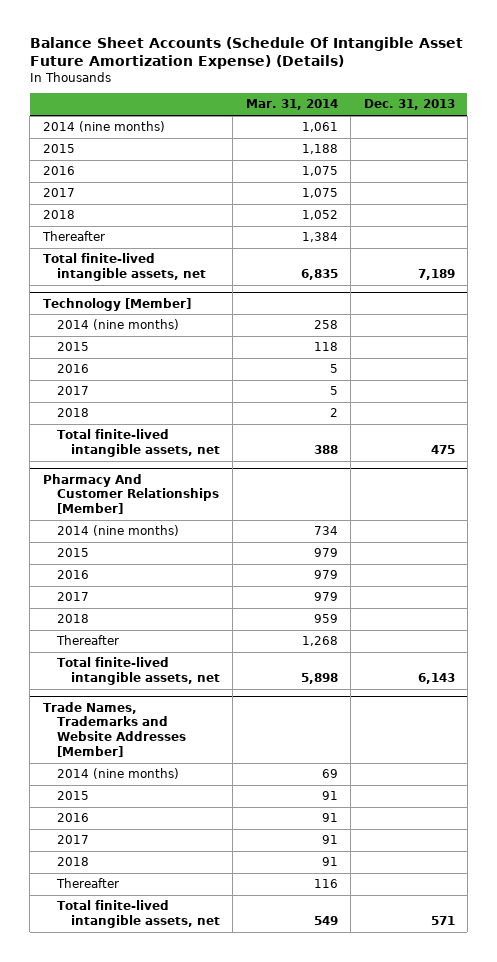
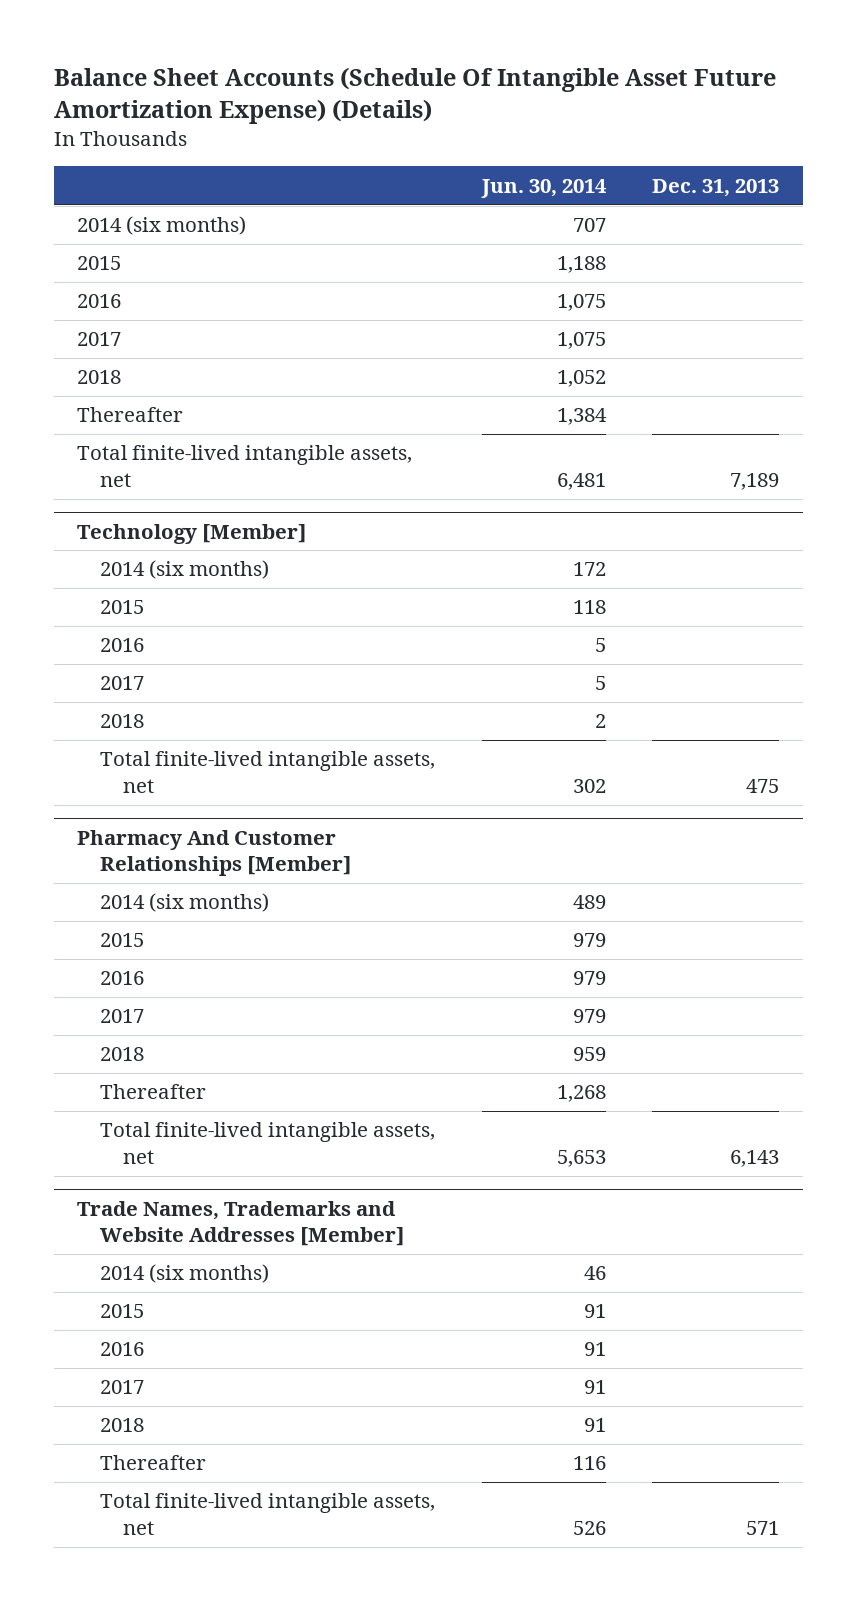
[245,99,338,111] Mar. 31, 2014 -> none
none -> [480,178,607,198] Jun. 30, 2014
[42,121,165,133] 2014 (nine months) -> [77,216,247,236] 2014 (six months)
[56,319,179,331] 2014 (nine months) -> [100,560,270,580] 2014 (six months)
[56,525,179,537] 2014 (nine months) -> [100,893,270,913] 2014 (six months)
[56,768,179,780] 2014 (nine months) -> [100,1264,270,1284] 2014 (six months)

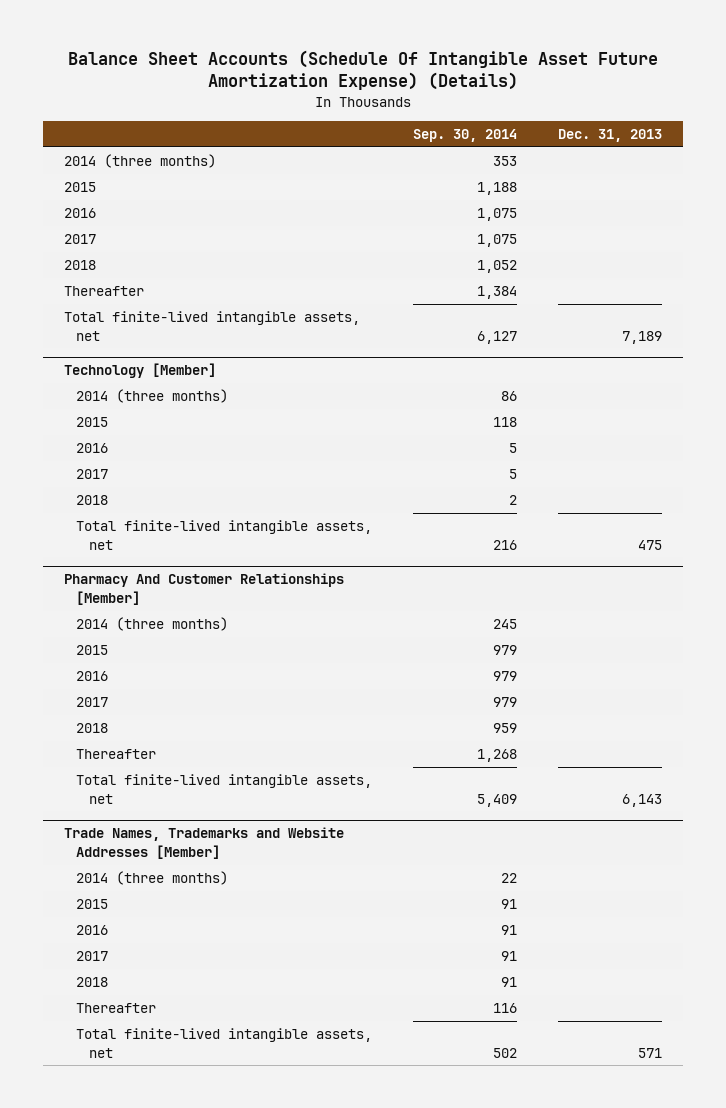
[480,178,607,198] Jun. 30, 2014 -> none
none -> [413,129,518,143] Sep. 30, 2014
[77,216,247,236] 2014 (six months) -> [63,154,216,169] 2014 (three months)
[100,560,270,580] 2014 (six months) -> [76,389,229,404] 2014 (three months)
[100,893,270,913] 2014 (six months) -> [76,617,229,632] 2014 (three months)
[100,1264,270,1284] 2014 (six months) -> [76,871,229,886] 2014 (three months)

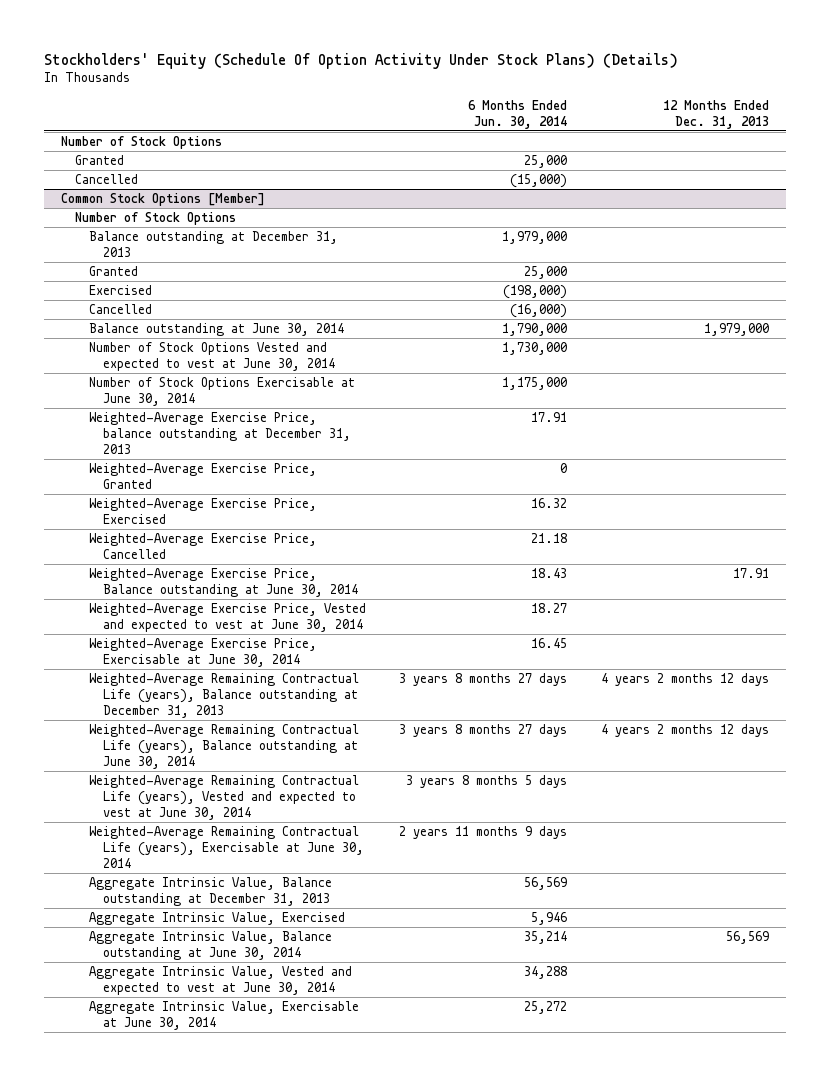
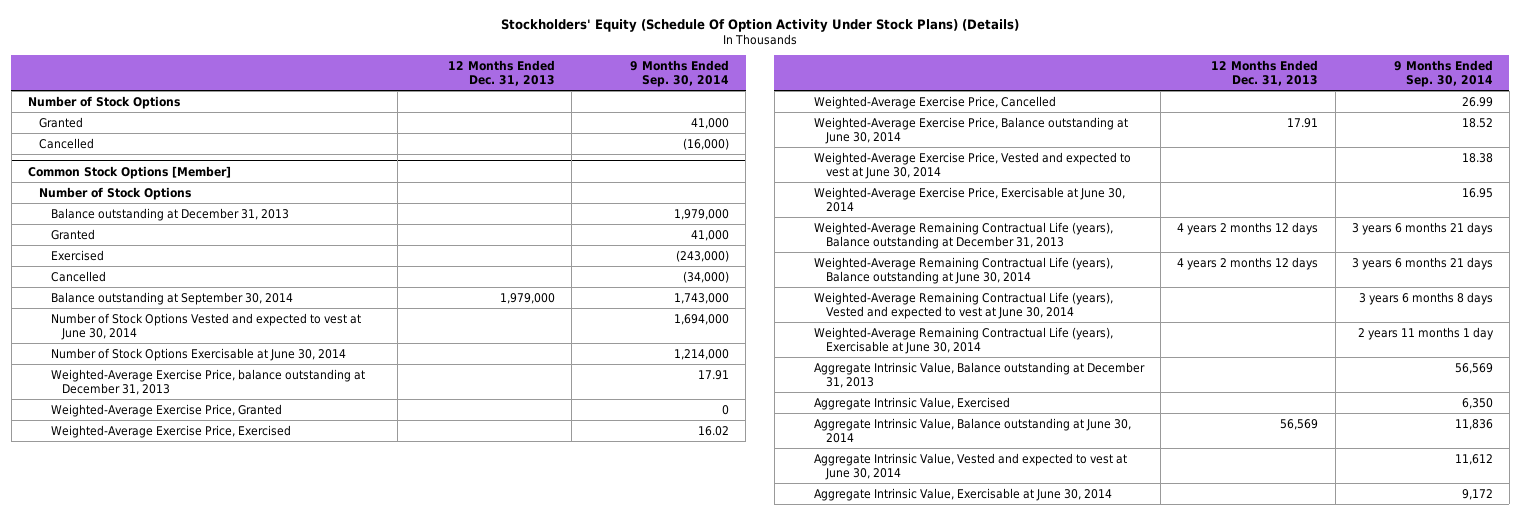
[468,99,568,129] 6 Months Ended Jun. 30, 2014 -> none
none -> [630,60,730,87] 9 Months Ended Sep. 30, 2014
[88,323,344,337] Balance outstanding at June 30, 2014 -> [50,291,293,305] Balance outstanding at September 30, 2014

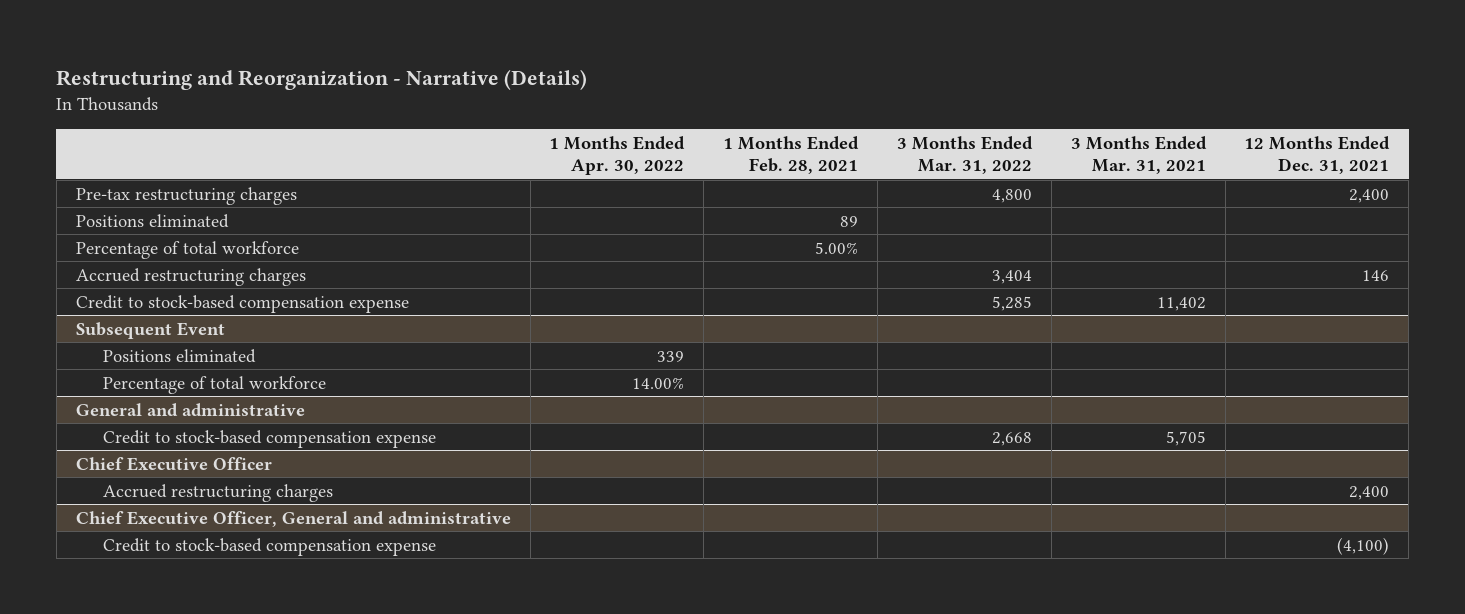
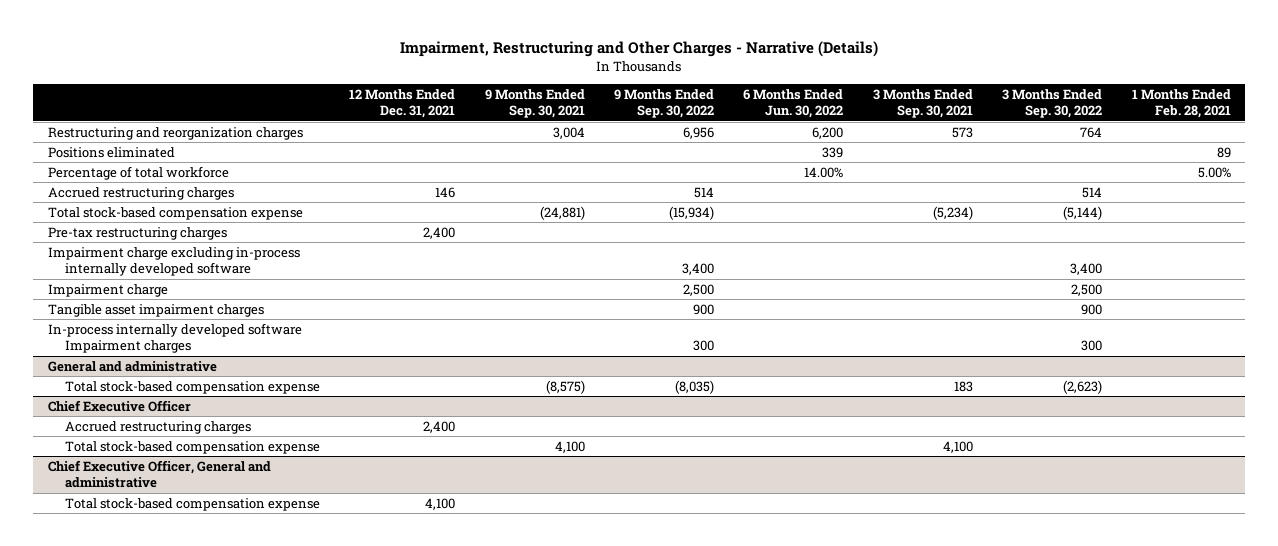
[56,69,588,91] Restructuring and Reorganization - Narrative (Details) -> [400,41,879,58] Impairment, Restructuring and Other Charges - Narrative (Details)
[549,135,686,176] 1 Months Ended Apr. 30, 2022 -> none
[896,135,1033,175] 3 Months Ended Mar. 31, 2022 -> none
[1070,135,1207,175] 3 Months Ended Mar. 31, 2021 -> none
none -> [484,88,585,119] 9 Months Ended Sep. 30, 2021
none -> [613,88,714,119] 9 Months Ended Sep. 30, 2022
none -> [743,88,844,119] 6 Months Ended Jun. 30, 2022
none -> [872,88,973,119] 3 Months Ended Sep. 30, 2021
none -> [1002,88,1103,119] 3 Months Ended Sep. 30, 2022
none -> [47,126,303,140] Restructuring and reorganization charges
[75,321,225,339] Subsequent Event -> none
[102,348,256,363] Positions eliminated -> none
[102,375,326,394] Percentage of total workforce -> none
[75,294,409,313] Credit to stock-based compensation expense -> [47,206,303,220] Total stock-based compensation expense
[75,186,297,205] Pre-tax restructuring charges -> [47,226,227,240] Pre-tax restructuring charges
none -> [47,246,300,277] Impairment charge excluding in-process internally developed software
none -> [47,283,168,297] Impairment charge
none -> [47,303,264,317] Tangible asset impairment charges
none -> [47,322,302,354] In-process internally developed software Impairment charges
[102,429,436,448] Credit to stock-based compensation expense -> [64,380,320,394] Total stock-based compensation expense
none -> [64,440,320,454] Total stock-based compensation expense
[102,537,436,556] Credit to stock-based compensation expense -> [64,497,320,511] Total stock-based compensation expense
[1337,536,1390,555] (4,100) -> [425,497,456,510] 4,100

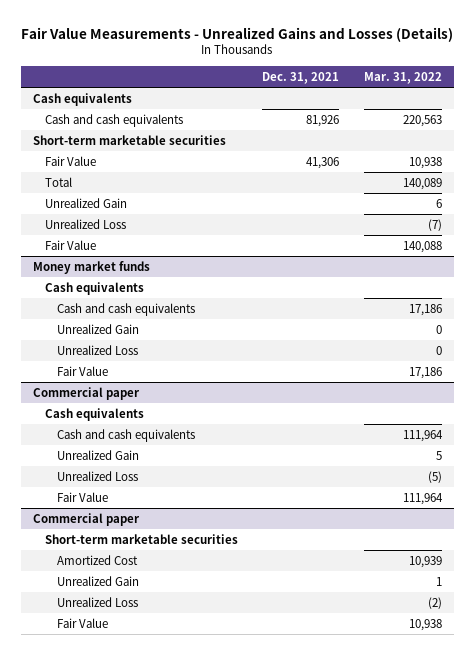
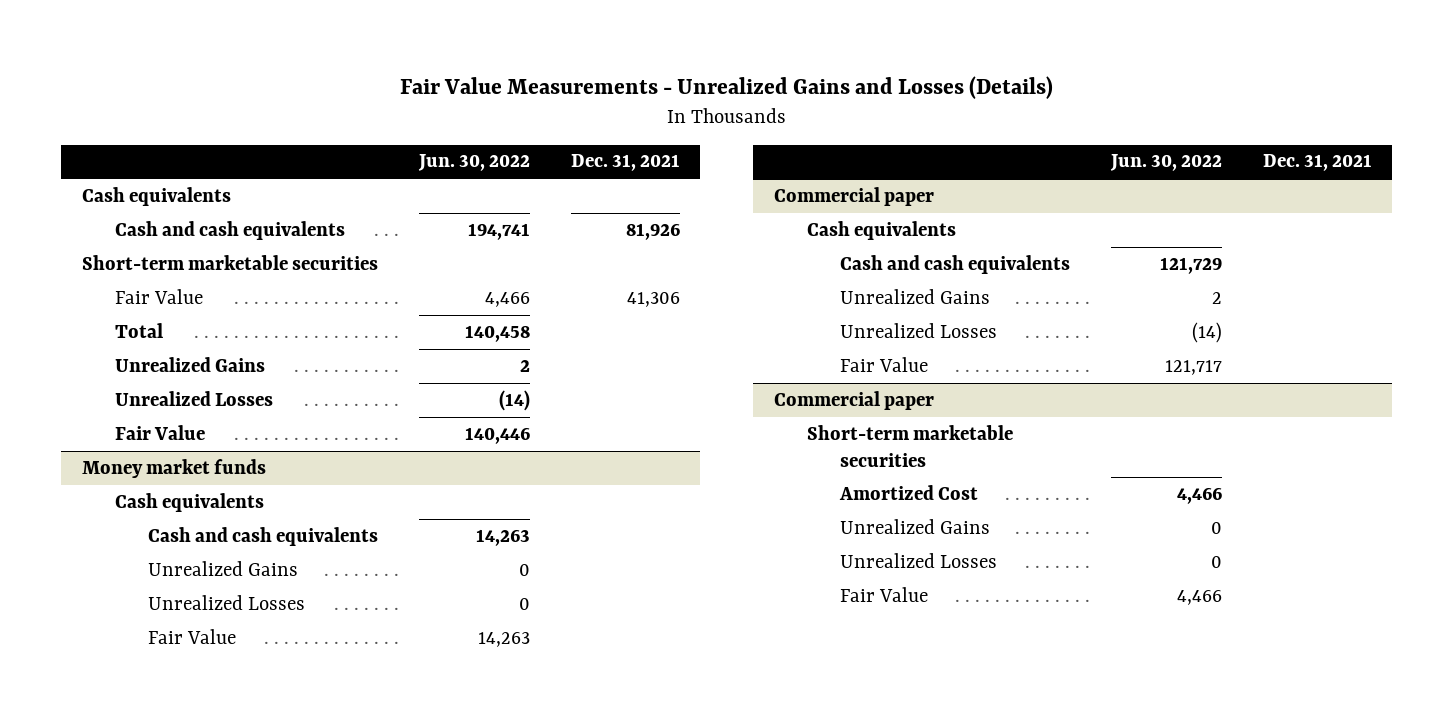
[363,71,442,84] Mar. 31, 2022 -> none
none -> [417,154,530,172] Jun. 30, 2022
[45,197,128,208] Unrealized Gain -> [114,356,265,372] Unrealized Gains
[45,218,127,229] Unrealized Loss -> [114,390,273,406] Unrealized Losses
[57,323,140,334] Unrealized Gain -> [148,560,299,576] Unrealized Gains
[57,344,139,355] Unrealized Loss -> [148,594,306,610] Unrealized Losses
[57,449,140,460] Unrealized Gain -> [840,288,991,304] Unrealized Gains
[57,470,139,481] Unrealized Loss -> [840,322,998,338] Unrealized Losses
[57,575,140,586] Unrealized Gain -> [840,518,991,534] Unrealized Gains
[57,596,139,607] Unrealized Loss -> [840,552,998,568] Unrealized Losses

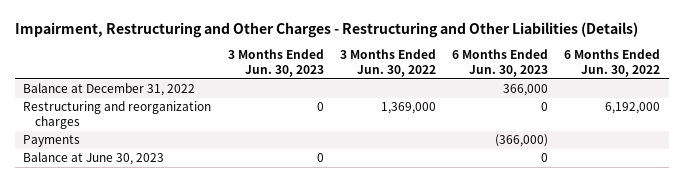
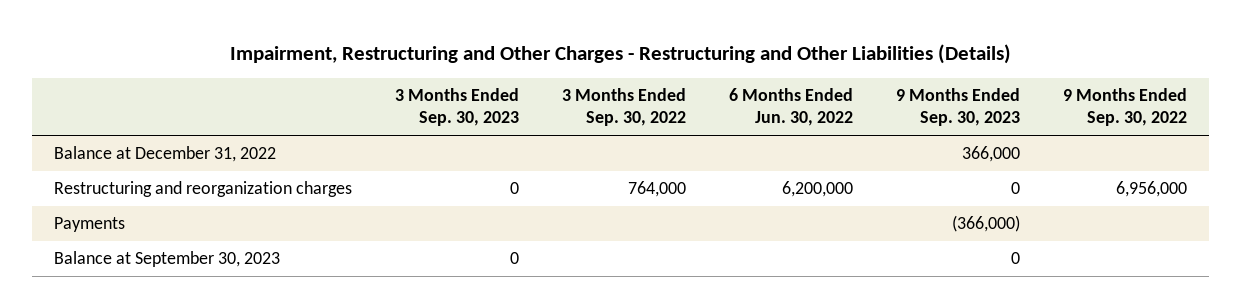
[227,49,324,78] 3 Months Ended Jun. 30, 2023 -> none
[339,49,436,78] 3 Months Ended Jun. 30, 2022 -> none
[452,49,549,78] 6 Months Ended Jun. 30, 2023 -> none
none -> [395,87,520,127] 3 Months Ended Sep. 30, 2023
none -> [562,87,687,127] 3 Months Ended Sep. 30, 2022
none -> [896,87,1021,127] 9 Months Ended Sep. 30, 2023
none -> [1063,87,1188,127] 9 Months Ended Sep. 30, 2022
[605,102,661,115] 6,192,000 -> [782,181,854,198] 6,200,000
[23,152,165,166] Balance at June 30, 2023 -> [53,251,280,268] Balance at September 30, 2023

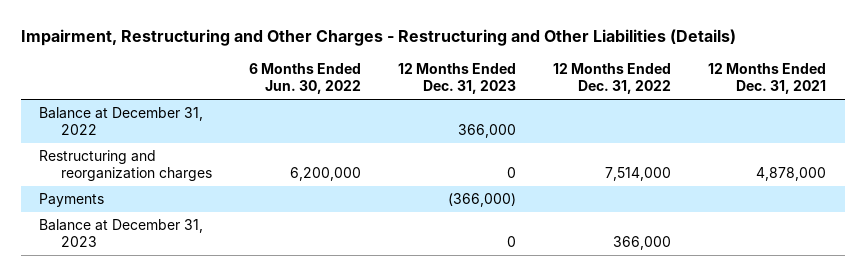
[395,87,520,127] 3 Months Ended Sep. 30, 2023 -> none
[562,87,687,127] 3 Months Ended Sep. 30, 2022 -> none
[896,87,1021,127] 9 Months Ended Sep. 30, 2023 -> none
[1063,87,1188,127] 9 Months Ended Sep. 30, 2022 -> none
none -> [398,63,517,95] 12 Months Ended Dec. 31, 2023
none -> [553,63,672,95] 12 Months Ended Dec. 31, 2022
none -> [708,63,827,95] 12 Months Ended Dec. 31, 2021
[53,251,280,268] Balance at September 30, 2023 -> [39,219,204,248] Balance at December 31, 2023

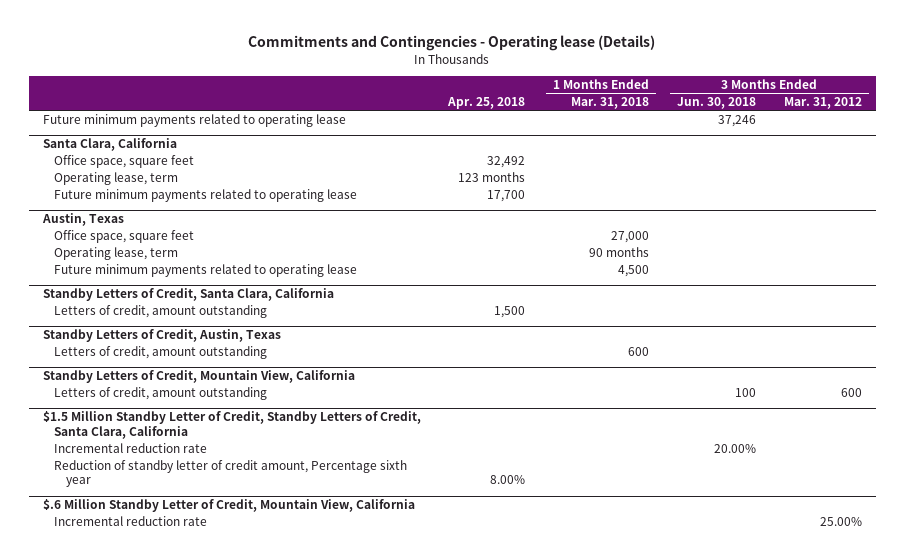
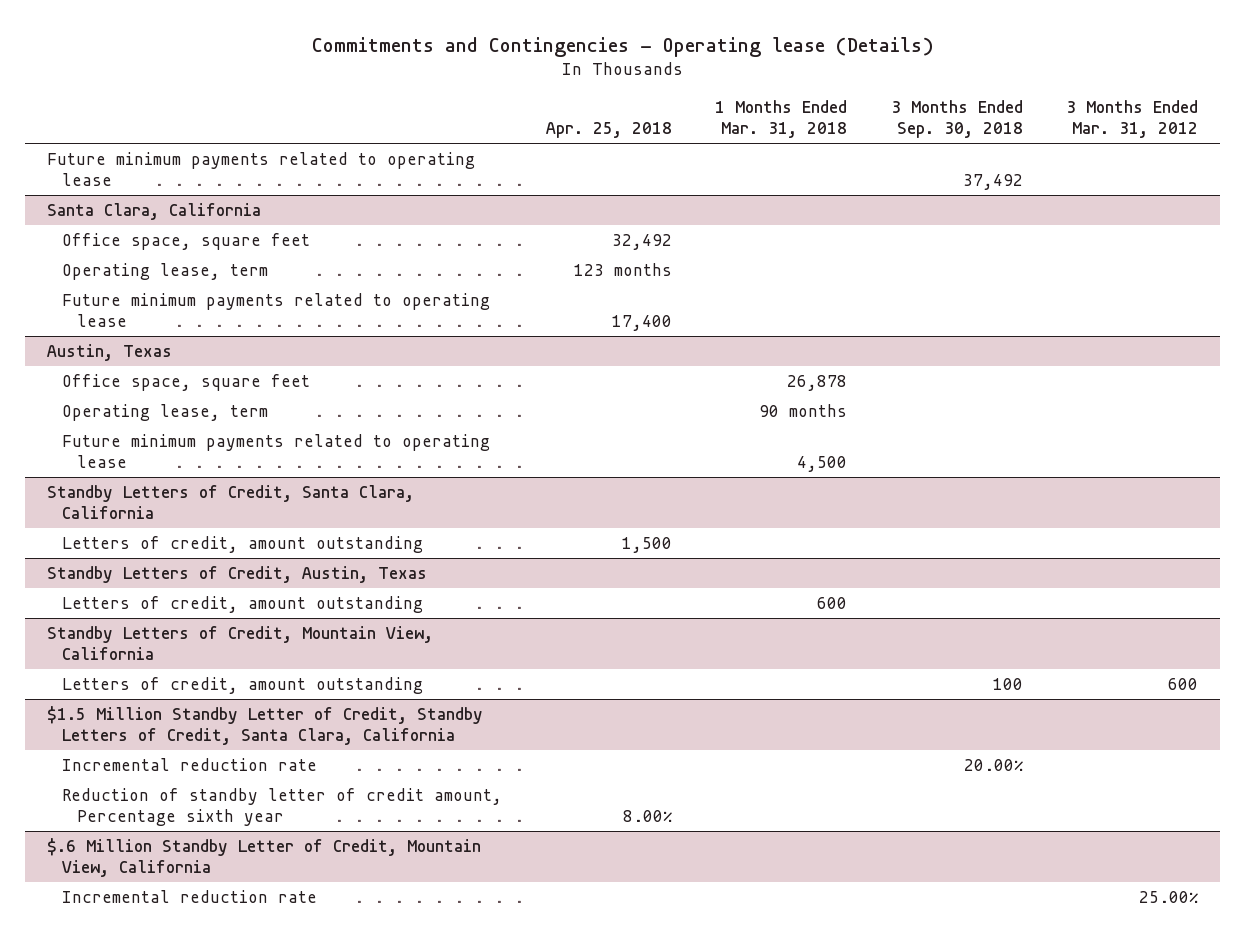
[676,97,756,110] Jun. 30, 2018 -> none
none -> [890,100,1023,139] 3 Months Ended Sep. 30, 2018
[487,190,526,203] 17,700 -> [611,314,672,331] 17,400
[611,231,650,244] 27,000 -> [787,374,848,391] 26,878

